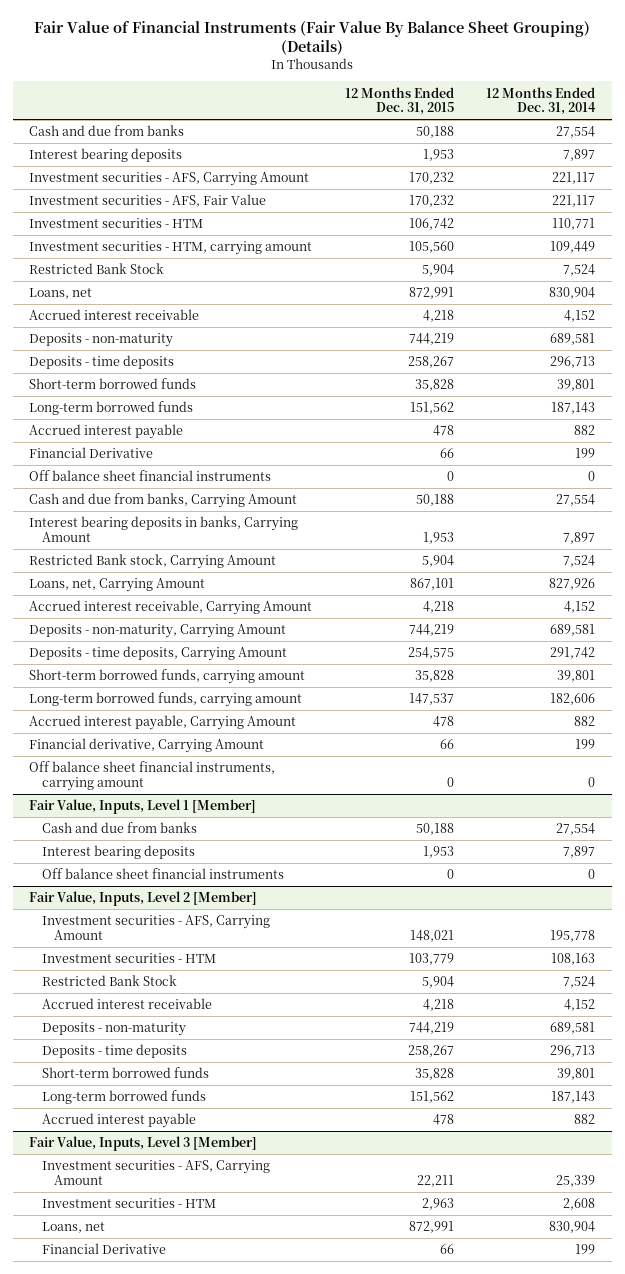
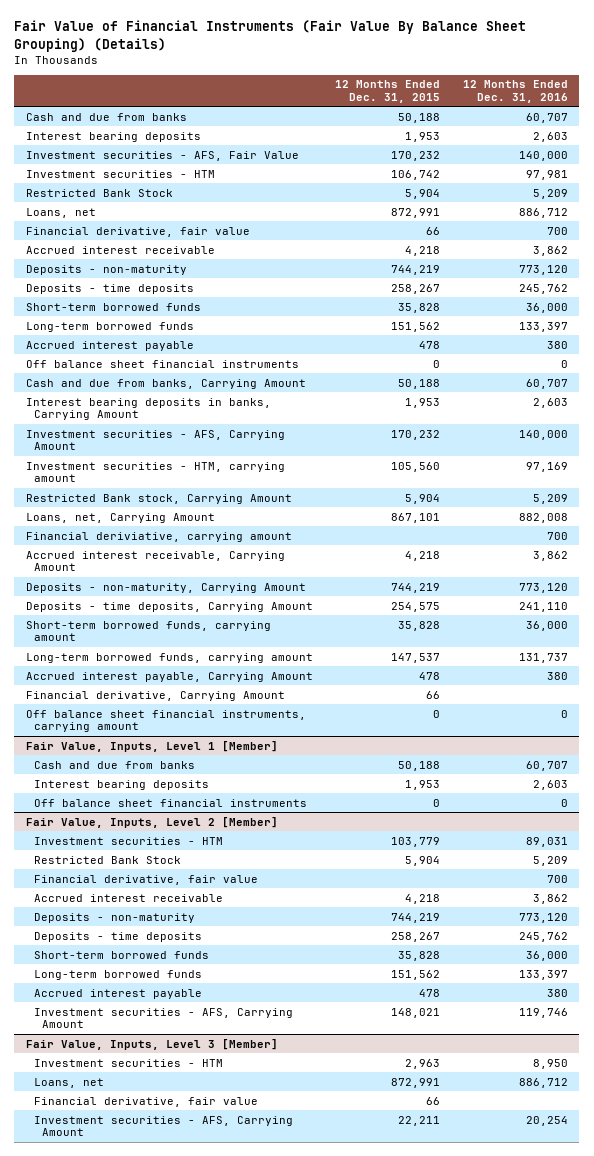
[486,86,597,116] 12 Months Ended Dec. 31, 2014 -> none
none -> [463,80,569,103] 12 Months Ended Dec. 31, 2016
none -> [25,226,250,237] Financial derivative, fair value
[29,447,154,459] Financial Derivative -> none
[29,172,310,187] Investment securities - AFS, Carrying Amount -> [25,429,285,451] Investment securities - AFS, Carrying Amount
[29,241,313,256] Investment securities - HTM, carrying amount -> [25,461,285,483] Investment securities - HTM, carrying amount
none -> [25,531,292,542] Financial deriviative, carrying amount
none -> [33,874,258,885] Financial derivative, fair value
[41,915,270,940] Investment securities - AFS, Carrying Amount -> [33,1007,293,1029] Investment securities - AFS, Carrying Amount
[41,1243,166,1255] Financial Derivative -> [33,1096,258,1107] Financial derivative, fair value
[41,1160,270,1185] Investment securities - AFS, Carrying Amount -> [33,1115,293,1137] Investment securities - AFS, Carrying Amount

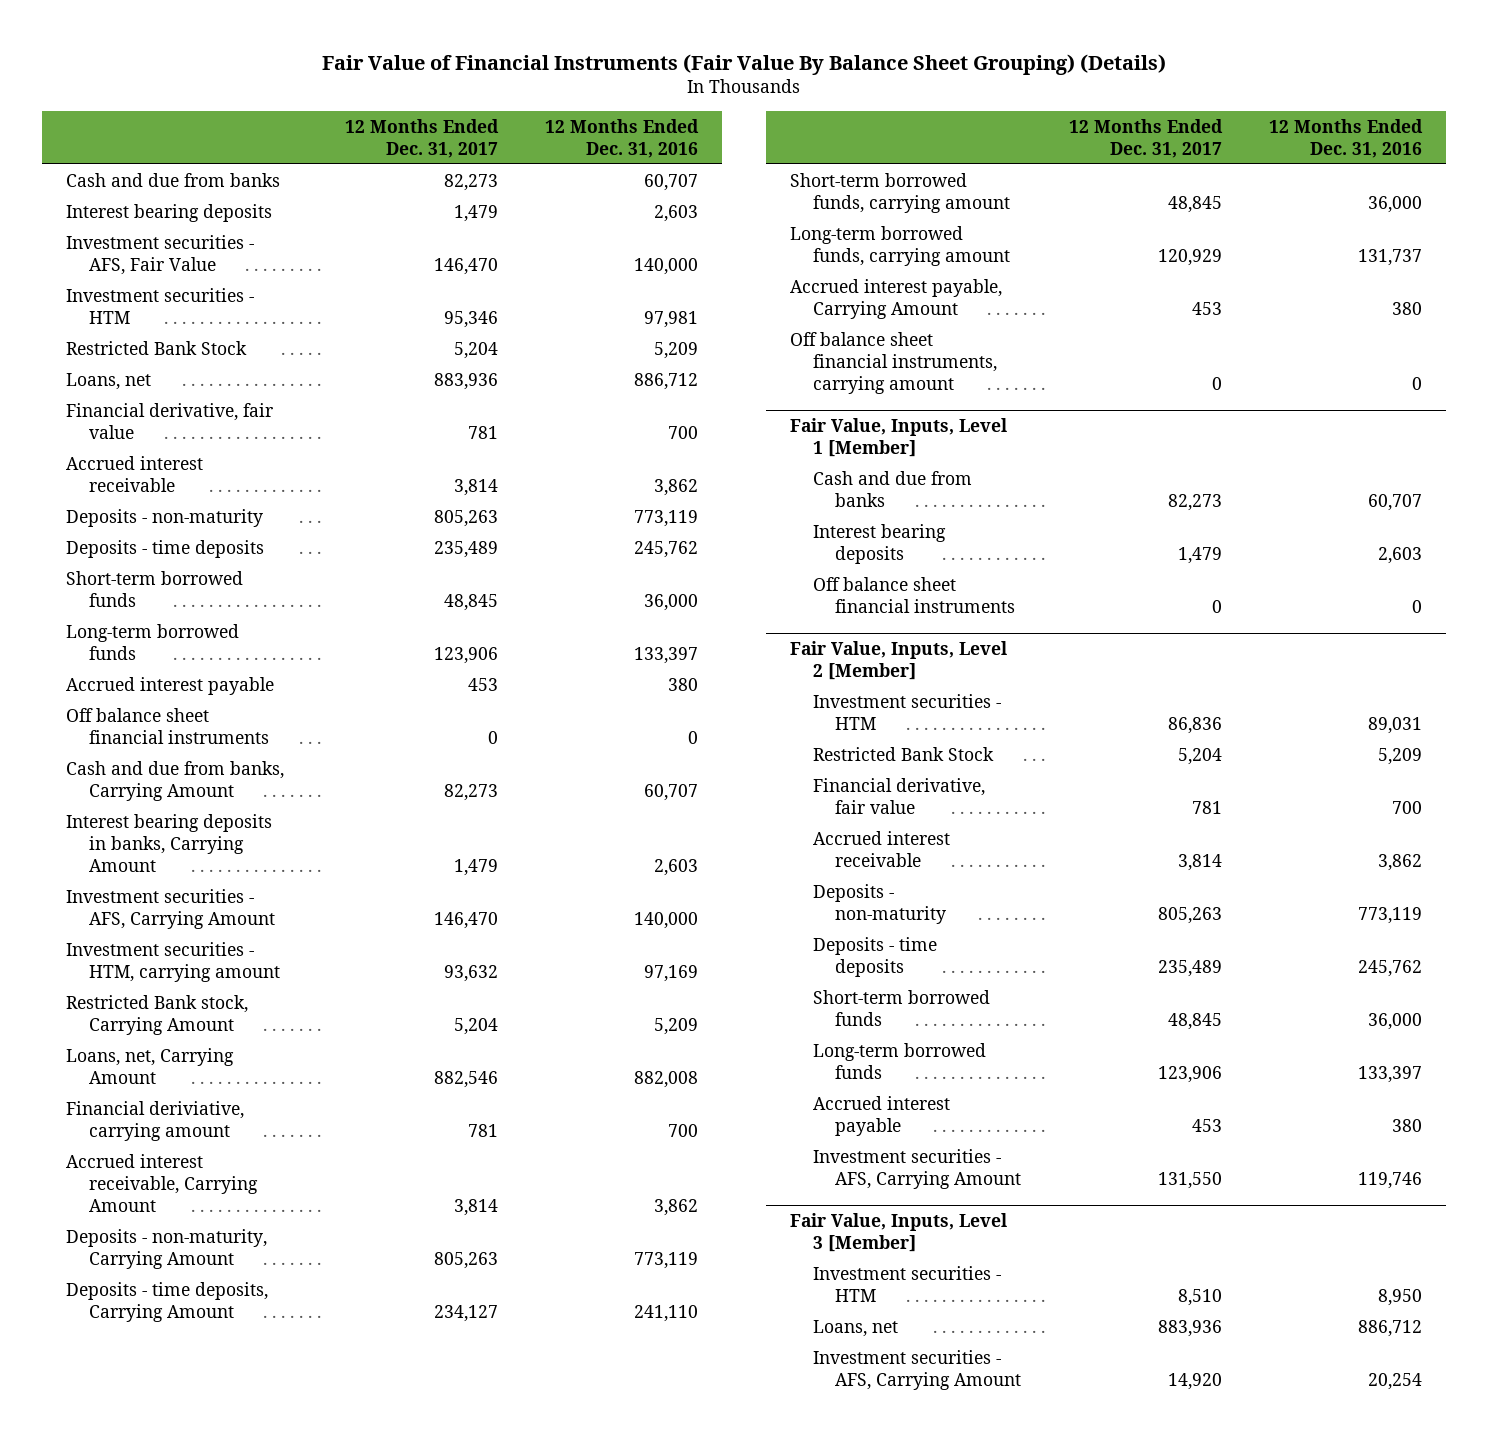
[335,80,441,103] 12 Months Ended Dec. 31, 2015 -> none
none -> [345,118,500,159] 12 Months Ended Dec. 31, 2017
[519,264,569,275] 773,120 -> [634,509,699,527] 773,119
[519,582,569,593] 773,120 -> [634,1251,699,1269] 773,119
[25,690,285,701] Financial derivative, Carrying Amount -> none
[519,912,569,923] 773,120 -> [1358,906,1423,924] 773,119
[33,1096,258,1107] Financial derivative, fair value -> none

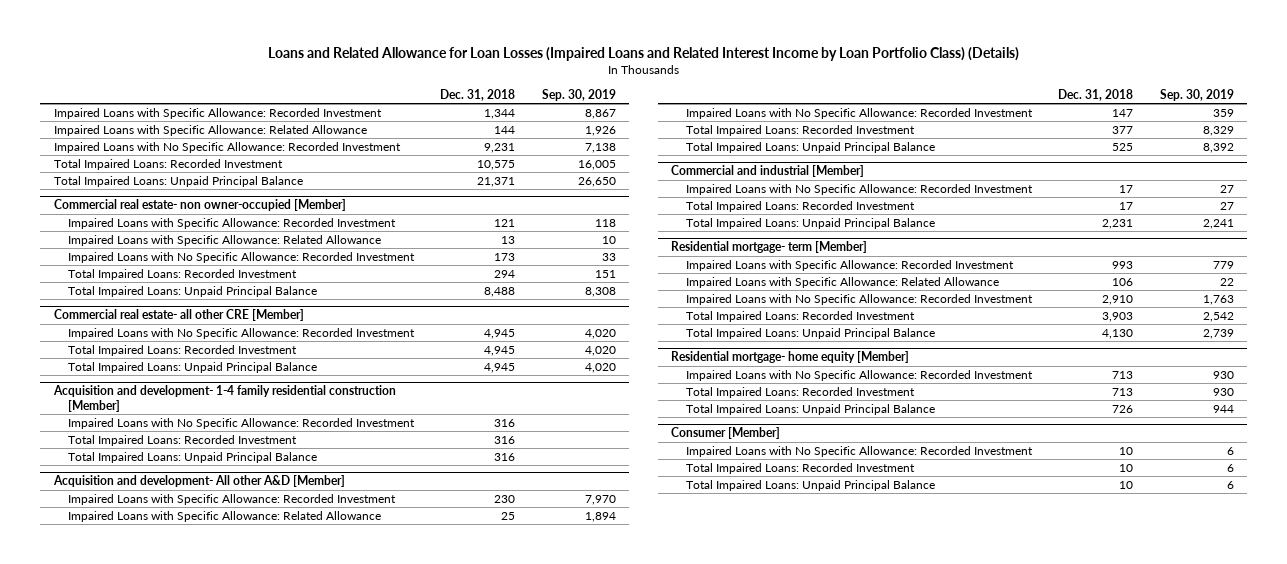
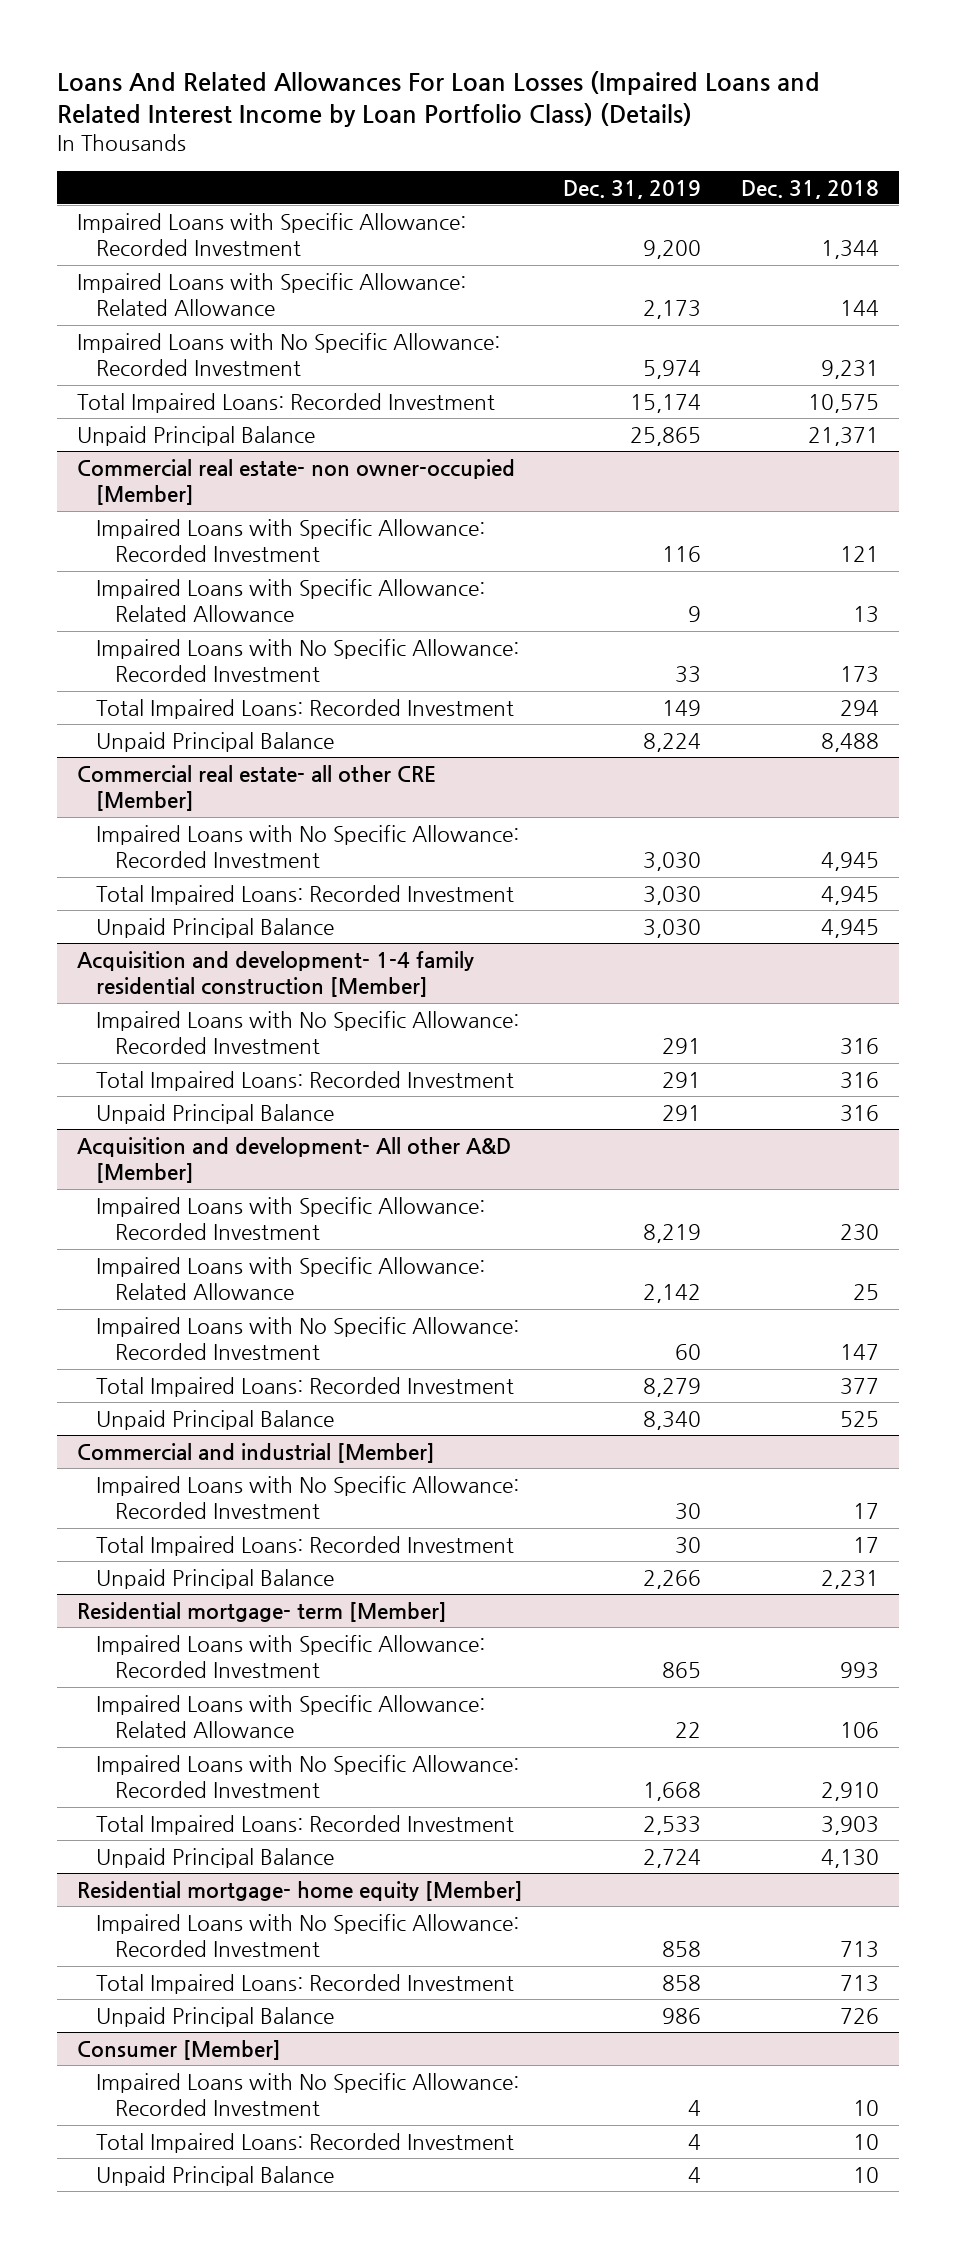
[267,47,1019,62] Loans and Related Allowance for Loan Losses (Impaired Loans and Related Interest Income by Loan Portfolio Class) (Details) -> [57,70,821,127] Loans And Related Allowances For Loan Losses (Impaired Loans and Related Interest Income by Loan Portfolio Class) (Details)
[541,88,616,101] Sep. 30, 2019 -> none
none -> [562,179,701,199] Dec. 31, 2019
[53,175,303,187] Total Impaired Loans: Unpaid Principal Balance -> [77,425,316,446] Unpaid Principal Balance
[67,285,317,297] Total Impaired Loans: Unpaid Principal Balance -> [95,731,334,752] Unpaid Principal Balance
[67,361,317,373] Total Impaired Loans: Unpaid Principal Balance -> [95,917,334,938] Unpaid Principal Balance
[67,451,317,463] Total Impaired Loans: Unpaid Principal Balance -> [95,1103,334,1124] Unpaid Principal Balance
[685,141,935,153] Total Impaired Loans: Unpaid Principal Balance -> [95,1409,334,1430] Unpaid Principal Balance
[685,217,935,229] Total Impaired Loans: Unpaid Principal Balance -> [95,1568,334,1589] Unpaid Principal Balance
[685,327,935,339] Total Impaired Loans: Unpaid Principal Balance -> [95,1847,334,1868] Unpaid Principal Balance
[685,403,935,415] Total Impaired Loans: Unpaid Principal Balance -> [95,2006,334,2027] Unpaid Principal Balance
[685,479,935,491] Total Impaired Loans: Unpaid Principal Balance -> [95,2165,334,2186] Unpaid Principal Balance

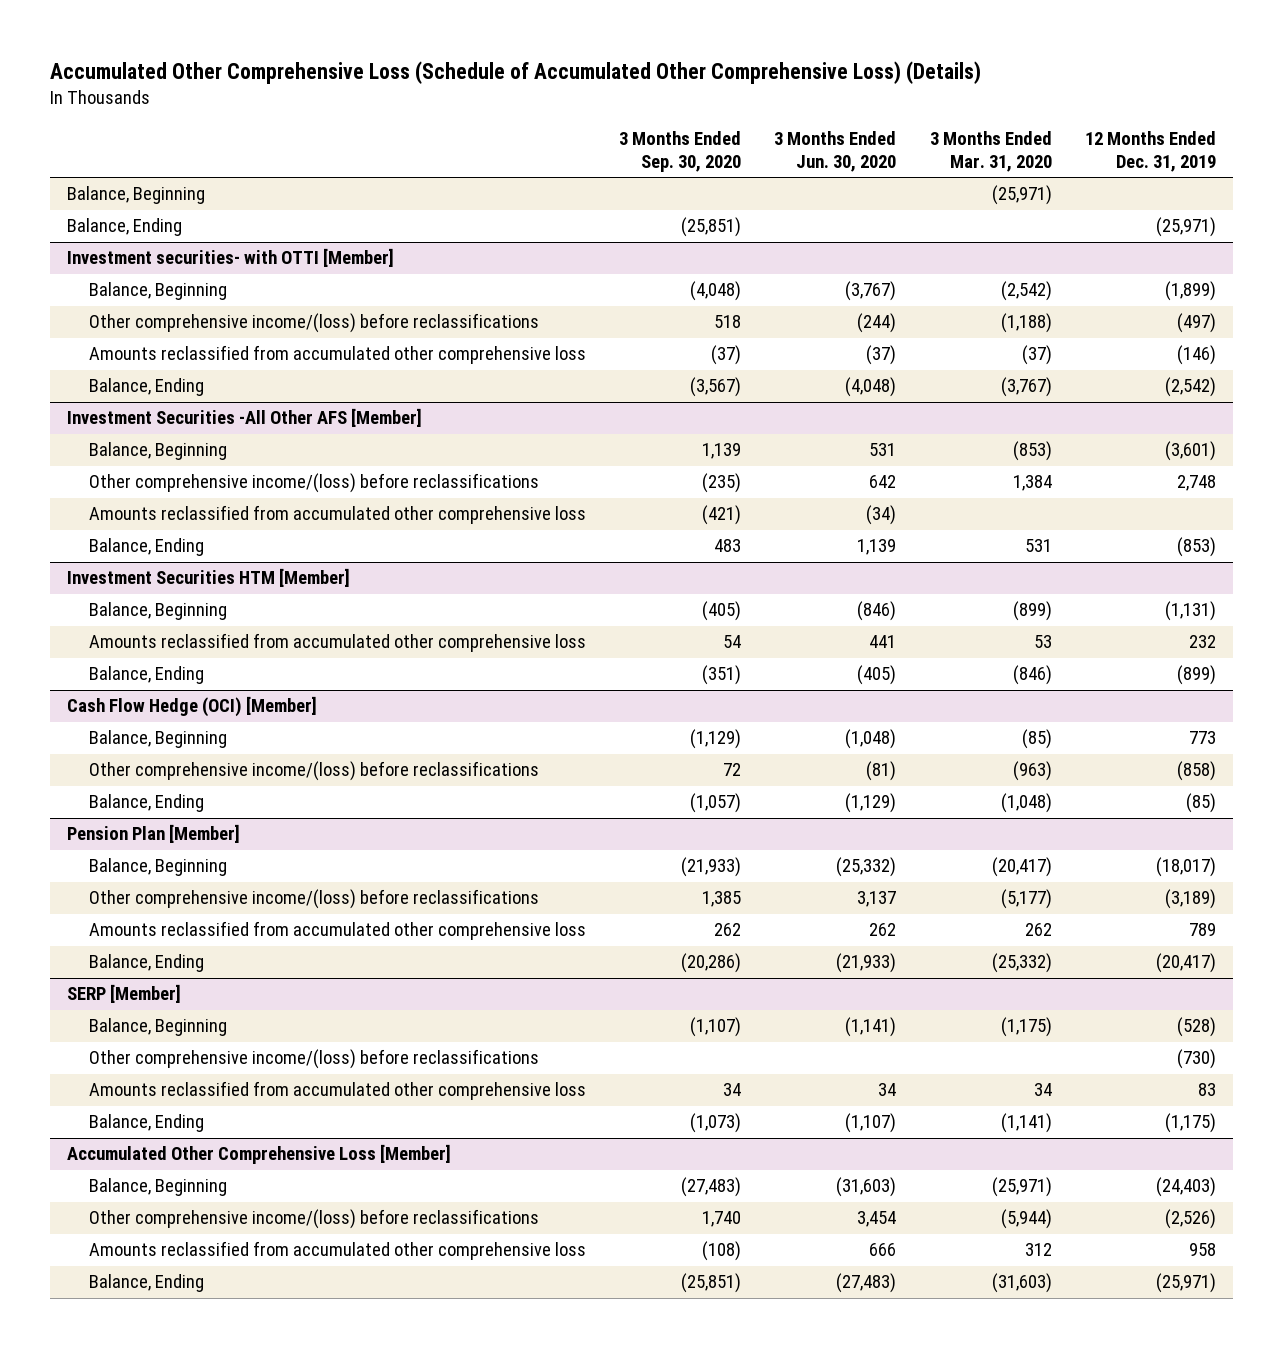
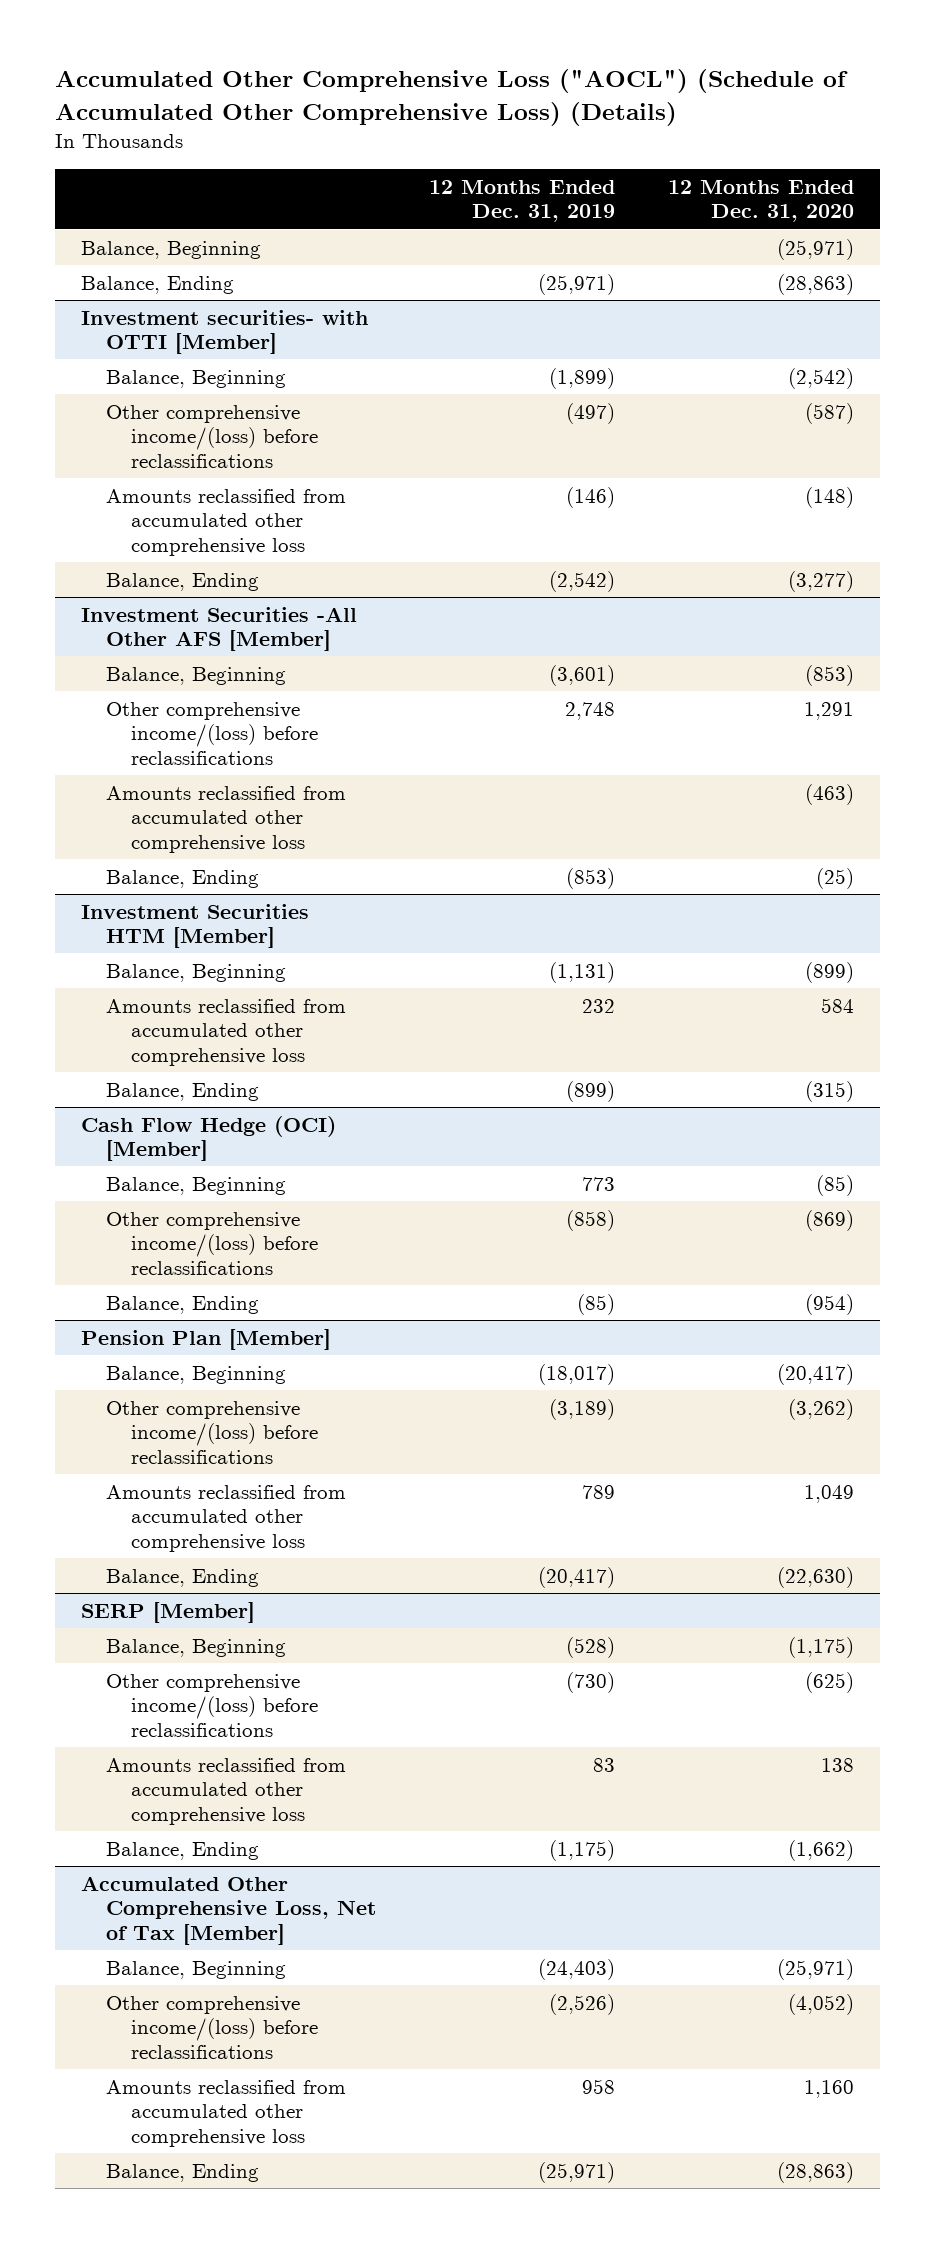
[50,61,982,85] Accumulated Other Comprehensive Loss (Schedule of Accumulated Other Comprehensive Loss) (Details) -> [54,69,848,126] Accumulated Other Comprehensive Loss ("AOCL") (Schedule of Accumulated Other Comprehensive Loss) (Details)
[619,131,742,173] 3 Months Ended Sep. 30, 2020 -> none
[774,131,897,173] 3 Months Ended Jun. 30, 2020 -> none
[929,131,1052,173] 3 Months Ended Mar. 31, 2020 -> none
none -> [667,179,854,223] 12 Months Ended Dec. 31, 2020
[66,1144,451,1165] Accumulated Other Comprehensive Loss [Member] -> [81,1875,377,1945] Accumulated Other Comprehensive Loss, Net of Tax [Member]

